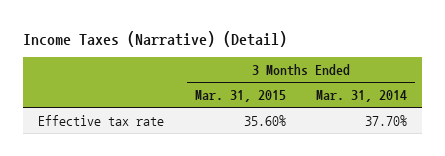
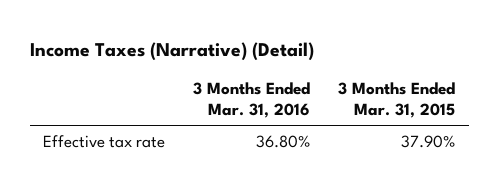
[315,89,407,102] Mar. 31, 2014 -> none
none -> [193,82,311,119] 3 Months Ended Mar. 31, 2016
[243,114,286,126] 35.60% -> [400,135,455,149] 37.90%

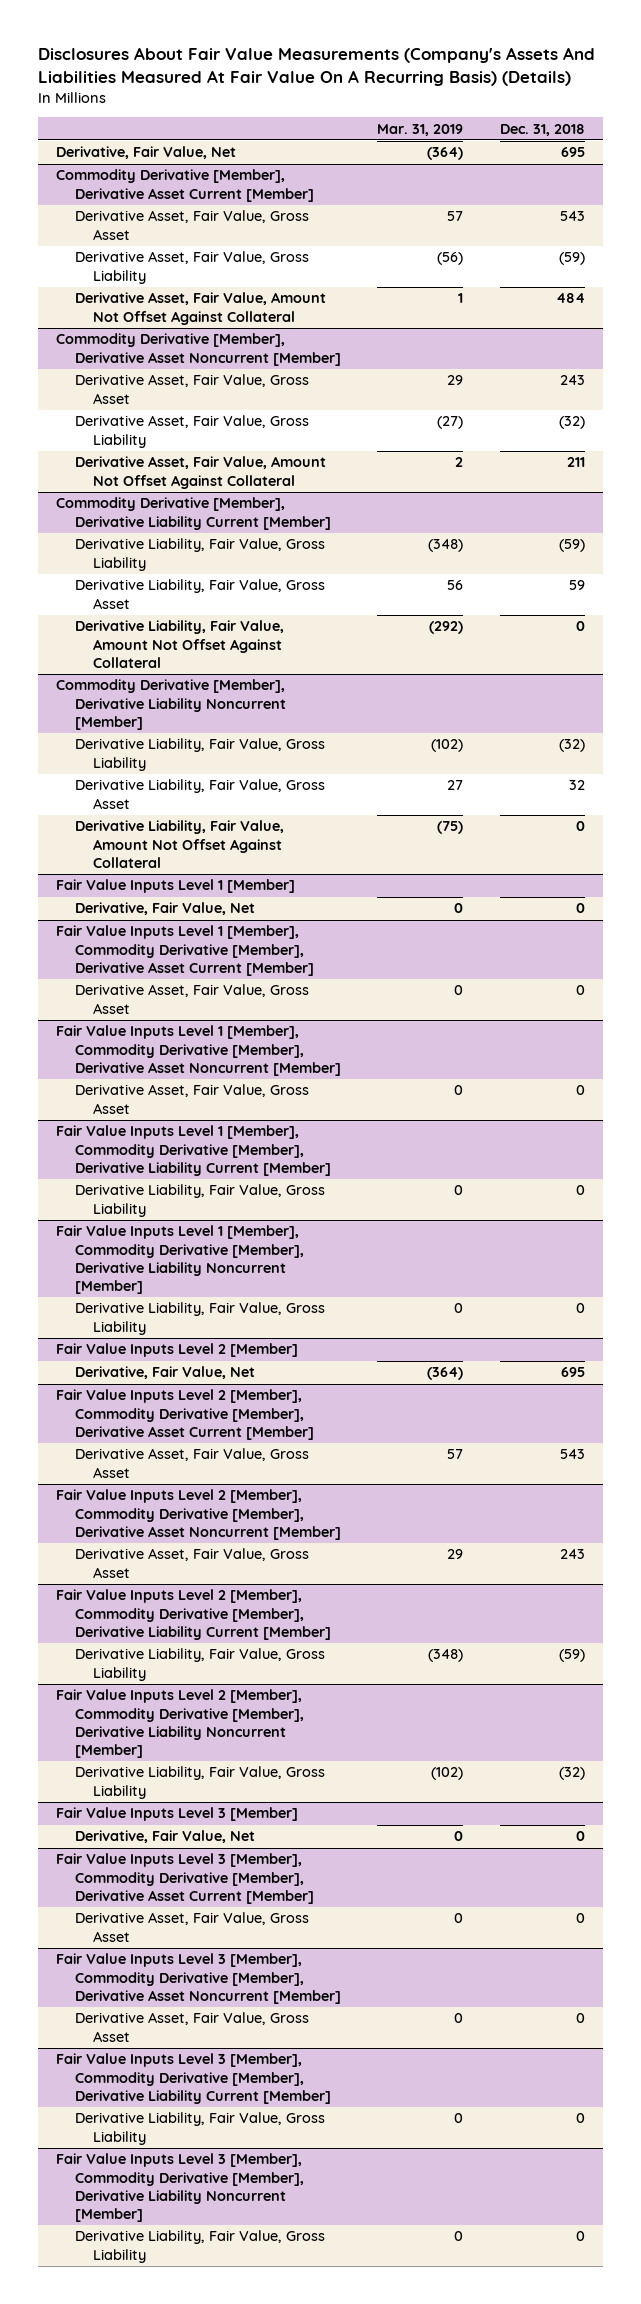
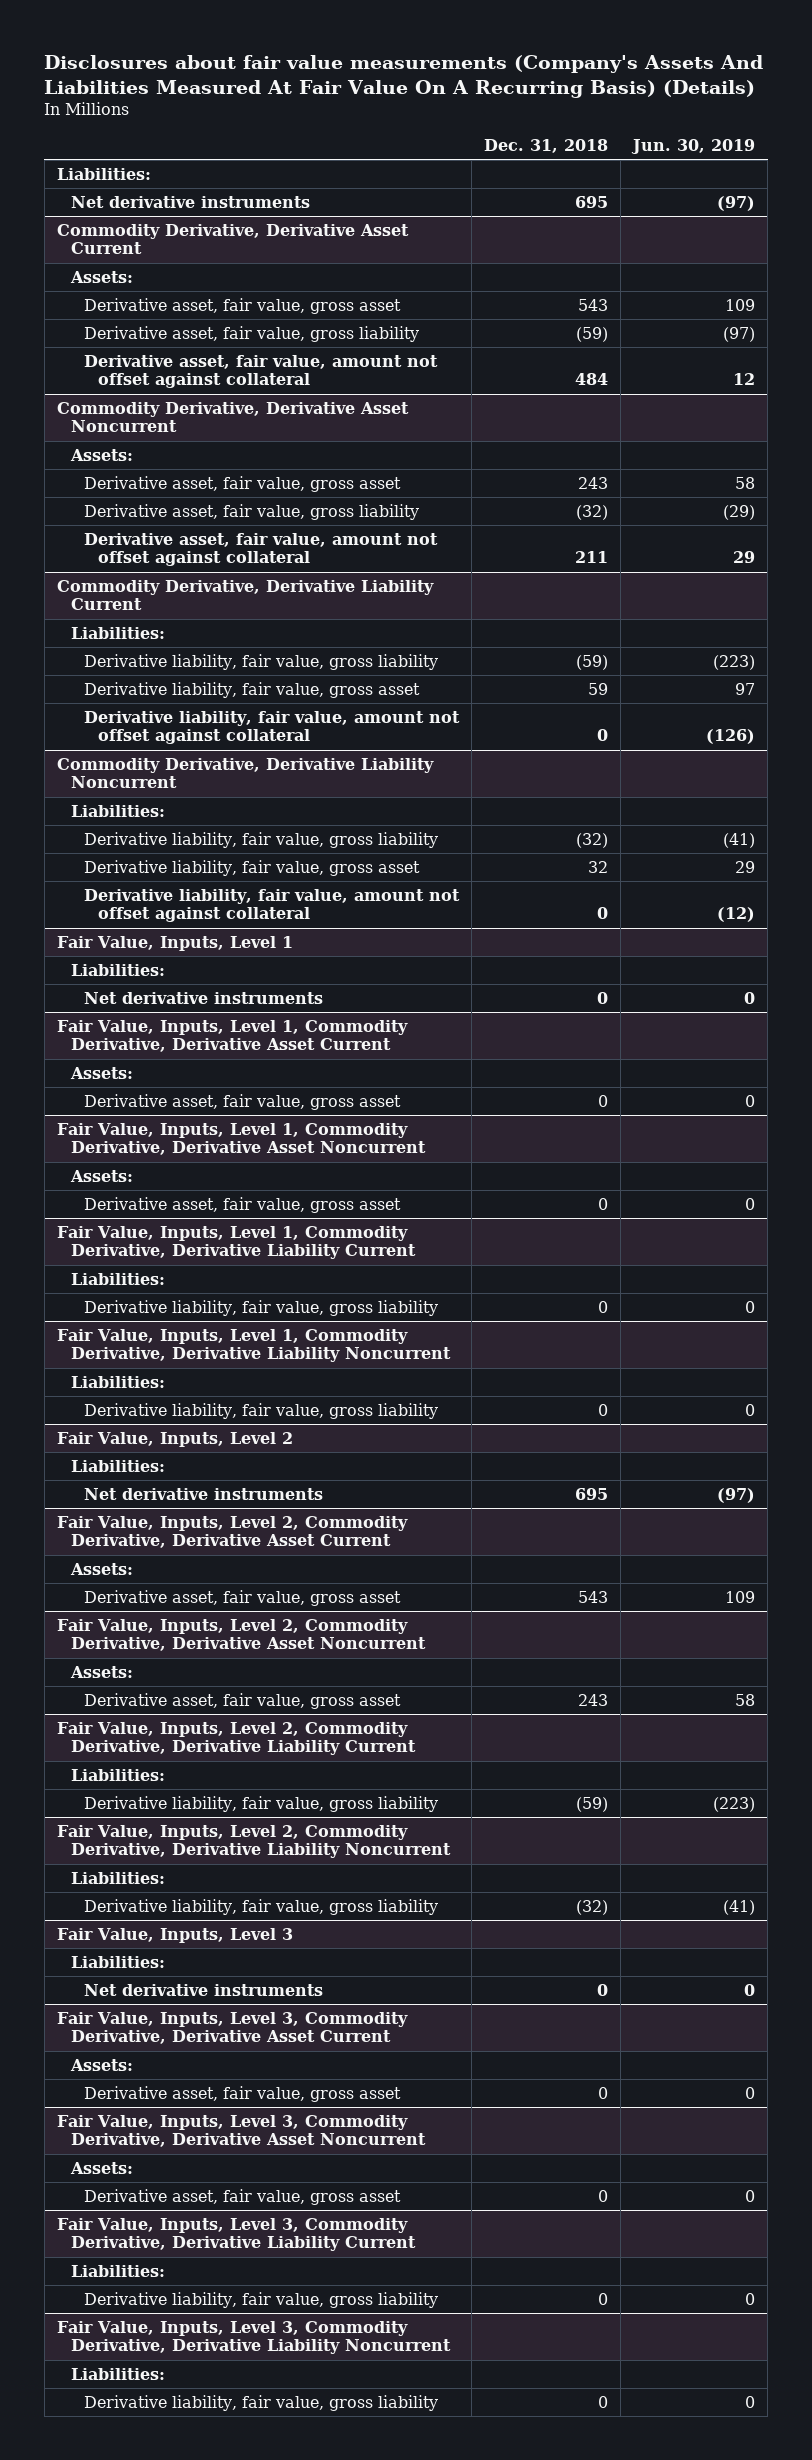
[37,47,595,86] Disclosures About Fair Value Measurements (Company's Assets And Liabilities Measured At Fair Value On A Recurring Basis) (Details) -> [44,55,764,98] Disclosures about fair value measurements (Company's Assets And Liabilities Measured At Fair Value On A Recurring Basis) (Details)
[377,123,464,136] Mar. 31, 2019 -> none
none -> [631,139,756,155] Jun. 30, 2019
none -> [56,167,151,180] Liabilities:
[55,146,236,160] Derivative, Fair Value, Net -> [70,195,310,208] Net derivative instruments
[55,169,314,202] Commodity Derivative [Member], Derivative Asset Current [Member] -> [56,223,409,255] Commodity Derivative, Derivative Asset Current
none -> [69,270,133,283] Assets:
[74,210,309,240] Derivative Asset, Fair Value, Gross Asset -> [84,297,402,314] Derivative asset, fair value, gross asset
[74,251,309,284] Derivative Asset, Fair Value, Gross Liability -> [84,325,420,342] Derivative asset, fair value, gross liability
[74,292,326,325] Derivative Asset, Fair Value, Amount Not Offset Against Collateral -> [84,354,439,389] Derivative asset, fair value, amount not offset against collateral
[55,333,341,366] Commodity Derivative [Member], Derivative Asset Noncurrent [Member] -> [56,401,409,433] Commodity Derivative, Derivative Asset Noncurrent
none -> [69,448,133,461] Assets:
[74,374,309,404] Derivative Asset, Fair Value, Gross Asset -> [84,475,402,492] Derivative asset, fair value, gross asset
[74,415,309,448] Derivative Asset, Fair Value, Gross Liability -> [84,503,420,520] Derivative asset, fair value, gross liability
[74,456,326,489] Derivative Asset, Fair Value, Amount Not Offset Against Collateral -> [84,532,439,567] Derivative asset, fair value, amount not offset against collateral
[55,497,331,530] Commodity Derivative [Member], Derivative Liability Current [Member] -> [56,579,434,611] Commodity Derivative, Derivative Liability Current
none -> [70,626,165,639] Liabilities:
[74,538,325,571] Derivative Liability, Fair Value, Gross Liability -> [84,653,439,670] Derivative liability, fair value, gross liability
[74,579,325,609] Derivative Liability, Fair Value, Gross Asset -> [84,681,421,698] Derivative liability, fair value, gross asset
[74,620,284,668] Derivative Liability, Fair Value, Amount Not Offset Against Collateral -> [84,710,461,745] Derivative liability, fair value, amount not offset against collateral
[55,679,286,730] Commodity Derivative [Member], Derivative Liability Noncurrent [Member] -> [56,757,434,789] Commodity Derivative, Derivative Liability Noncurrent
none -> [70,804,165,817] Liabilities:
[74,738,325,771] Derivative Liability, Fair Value, Gross Liability -> [84,831,439,848] Derivative liability, fair value, gross liability
[74,779,325,809] Derivative Liability, Fair Value, Gross Asset -> [84,859,421,876] Derivative liability, fair value, gross asset
[74,820,284,868] Derivative Liability, Fair Value, Amount Not Offset Against Collateral -> [84,888,461,923] Derivative liability, fair value, amount not offset against collateral
[55,879,295,894] Fair Value Inputs Level 1 [Member] -> [56,935,293,951] Fair Value, Inputs, Level 1
none -> [70,963,165,976] Liabilities:
[74,902,255,916] Derivative, Fair Value, Net -> [84,991,324,1004] Net derivative instruments
[55,925,314,976] Fair Value Inputs Level 1 [Member], Commodity Derivative [Member], Derivative Asset Current [Member] -> [56,1019,408,1053] Fair Value, Inputs, Level 1, Commodity Derivative, Derivative Asset Current
none -> [69,1066,133,1079] Assets:
[74,984,309,1014] Derivative Asset, Fair Value, Gross Asset -> [84,1093,402,1110] Derivative asset, fair value, gross asset
[55,1025,341,1076] Fair Value Inputs Level 1 [Member], Commodity Derivative [Member], Derivative Asset Noncurrent [Member] -> [56,1122,426,1156] Fair Value, Inputs, Level 1, Commodity Derivative, Derivative Asset Noncurrent
none -> [69,1169,133,1182] Assets:
[74,1084,309,1114] Derivative Asset, Fair Value, Gross Asset -> [84,1196,402,1213] Derivative asset, fair value, gross asset
[55,1125,331,1176] Fair Value Inputs Level 1 [Member], Commodity Derivative [Member], Derivative Liability Current [Member] -> [56,1225,416,1260] Fair Value, Inputs, Level 1, Commodity Derivative, Derivative Liability Current
none -> [70,1272,165,1285] Liabilities:
[74,1184,325,1217] Derivative Liability, Fair Value, Gross Liability -> [84,1299,439,1316] Derivative liability, fair value, gross liability
[55,1225,304,1295] Fair Value Inputs Level 1 [Member], Commodity Derivative [Member], Derivative Liability Noncurrent [Member] -> [56,1328,451,1363] Fair Value, Inputs, Level 1, Commodity Derivative, Derivative Liability Noncurrent
none -> [70,1375,165,1388] Liabilities:
[74,1302,325,1335] Derivative Liability, Fair Value, Gross Liability -> [84,1402,439,1419] Derivative liability, fair value, gross liability
[55,1343,298,1358] Fair Value Inputs Level 2 [Member] -> [56,1431,293,1447] Fair Value, Inputs, Level 2
none -> [70,1459,165,1472] Liabilities:
[74,1366,255,1380] Derivative, Fair Value, Net -> [84,1487,324,1500] Net derivative instruments
[55,1389,314,1440] Fair Value Inputs Level 2 [Member], Commodity Derivative [Member], Derivative Asset Current [Member] -> [56,1515,408,1549] Fair Value, Inputs, Level 2, Commodity Derivative, Derivative Asset Current
none -> [69,1562,133,1575] Assets:
[74,1448,309,1478] Derivative Asset, Fair Value, Gross Asset -> [84,1589,402,1606] Derivative asset, fair value, gross asset
[55,1489,341,1540] Fair Value Inputs Level 2 [Member], Commodity Derivative [Member], Derivative Asset Noncurrent [Member] -> [56,1618,426,1652] Fair Value, Inputs, Level 2, Commodity Derivative, Derivative Asset Noncurrent
none -> [69,1665,133,1678] Assets:
[74,1548,309,1578] Derivative Asset, Fair Value, Gross Asset -> [84,1692,402,1709] Derivative asset, fair value, gross asset
[55,1589,331,1640] Fair Value Inputs Level 2 [Member], Commodity Derivative [Member], Derivative Liability Current [Member] -> [56,1721,416,1756] Fair Value, Inputs, Level 2, Commodity Derivative, Derivative Liability Current
none -> [70,1768,165,1781] Liabilities:
[74,1648,325,1681] Derivative Liability, Fair Value, Gross Liability -> [84,1795,439,1812] Derivative liability, fair value, gross liability
[55,1689,304,1759] Fair Value Inputs Level 2 [Member], Commodity Derivative [Member], Derivative Liability Noncurrent [Member] -> [56,1824,451,1859] Fair Value, Inputs, Level 2, Commodity Derivative, Derivative Liability Noncurrent
none -> [70,1871,165,1884] Liabilities:
[74,1766,325,1799] Derivative Liability, Fair Value, Gross Liability -> [84,1898,439,1915] Derivative liability, fair value, gross liability
[55,1807,298,1822] Fair Value Inputs Level 3 [Member] -> [56,1927,293,1943] Fair Value, Inputs, Level 3
none -> [70,1955,165,1968] Liabilities:
[74,1830,255,1844] Derivative, Fair Value, Net -> [84,1983,324,1996] Net derivative instruments
[55,1853,314,1904] Fair Value Inputs Level 3 [Member], Commodity Derivative [Member], Derivative Asset Current [Member] -> [56,2011,408,2045] Fair Value, Inputs, Level 3, Commodity Derivative, Derivative Asset Current
none -> [69,2058,133,2071] Assets:
[74,1912,309,1942] Derivative Asset, Fair Value, Gross Asset -> [84,2085,402,2102] Derivative asset, fair value, gross asset
[55,1953,341,2004] Fair Value Inputs Level 3 [Member], Commodity Derivative [Member], Derivative Asset Noncurrent [Member] -> [56,2114,426,2148] Fair Value, Inputs, Level 3, Commodity Derivative, Derivative Asset Noncurrent
none -> [69,2161,133,2174] Assets:
[74,2012,309,2042] Derivative Asset, Fair Value, Gross Asset -> [84,2188,402,2205] Derivative asset, fair value, gross asset
[55,2053,331,2104] Fair Value Inputs Level 3 [Member], Commodity Derivative [Member], Derivative Liability Current [Member] -> [56,2217,416,2252] Fair Value, Inputs, Level 3, Commodity Derivative, Derivative Liability Current
none -> [70,2264,165,2277] Liabilities:
[74,2112,325,2145] Derivative Liability, Fair Value, Gross Liability -> [84,2291,439,2308] Derivative liability, fair value, gross liability
[55,2153,304,2223] Fair Value Inputs Level 3 [Member], Commodity Derivative [Member], Derivative Liability Noncurrent [Member] -> [56,2320,451,2355] Fair Value, Inputs, Level 3, Commodity Derivative, Derivative Liability Noncurrent
none -> [70,2367,165,2380] Liabilities:
[74,2230,325,2263] Derivative Liability, Fair Value, Gross Liability -> [84,2394,439,2411] Derivative liability, fair value, gross liability

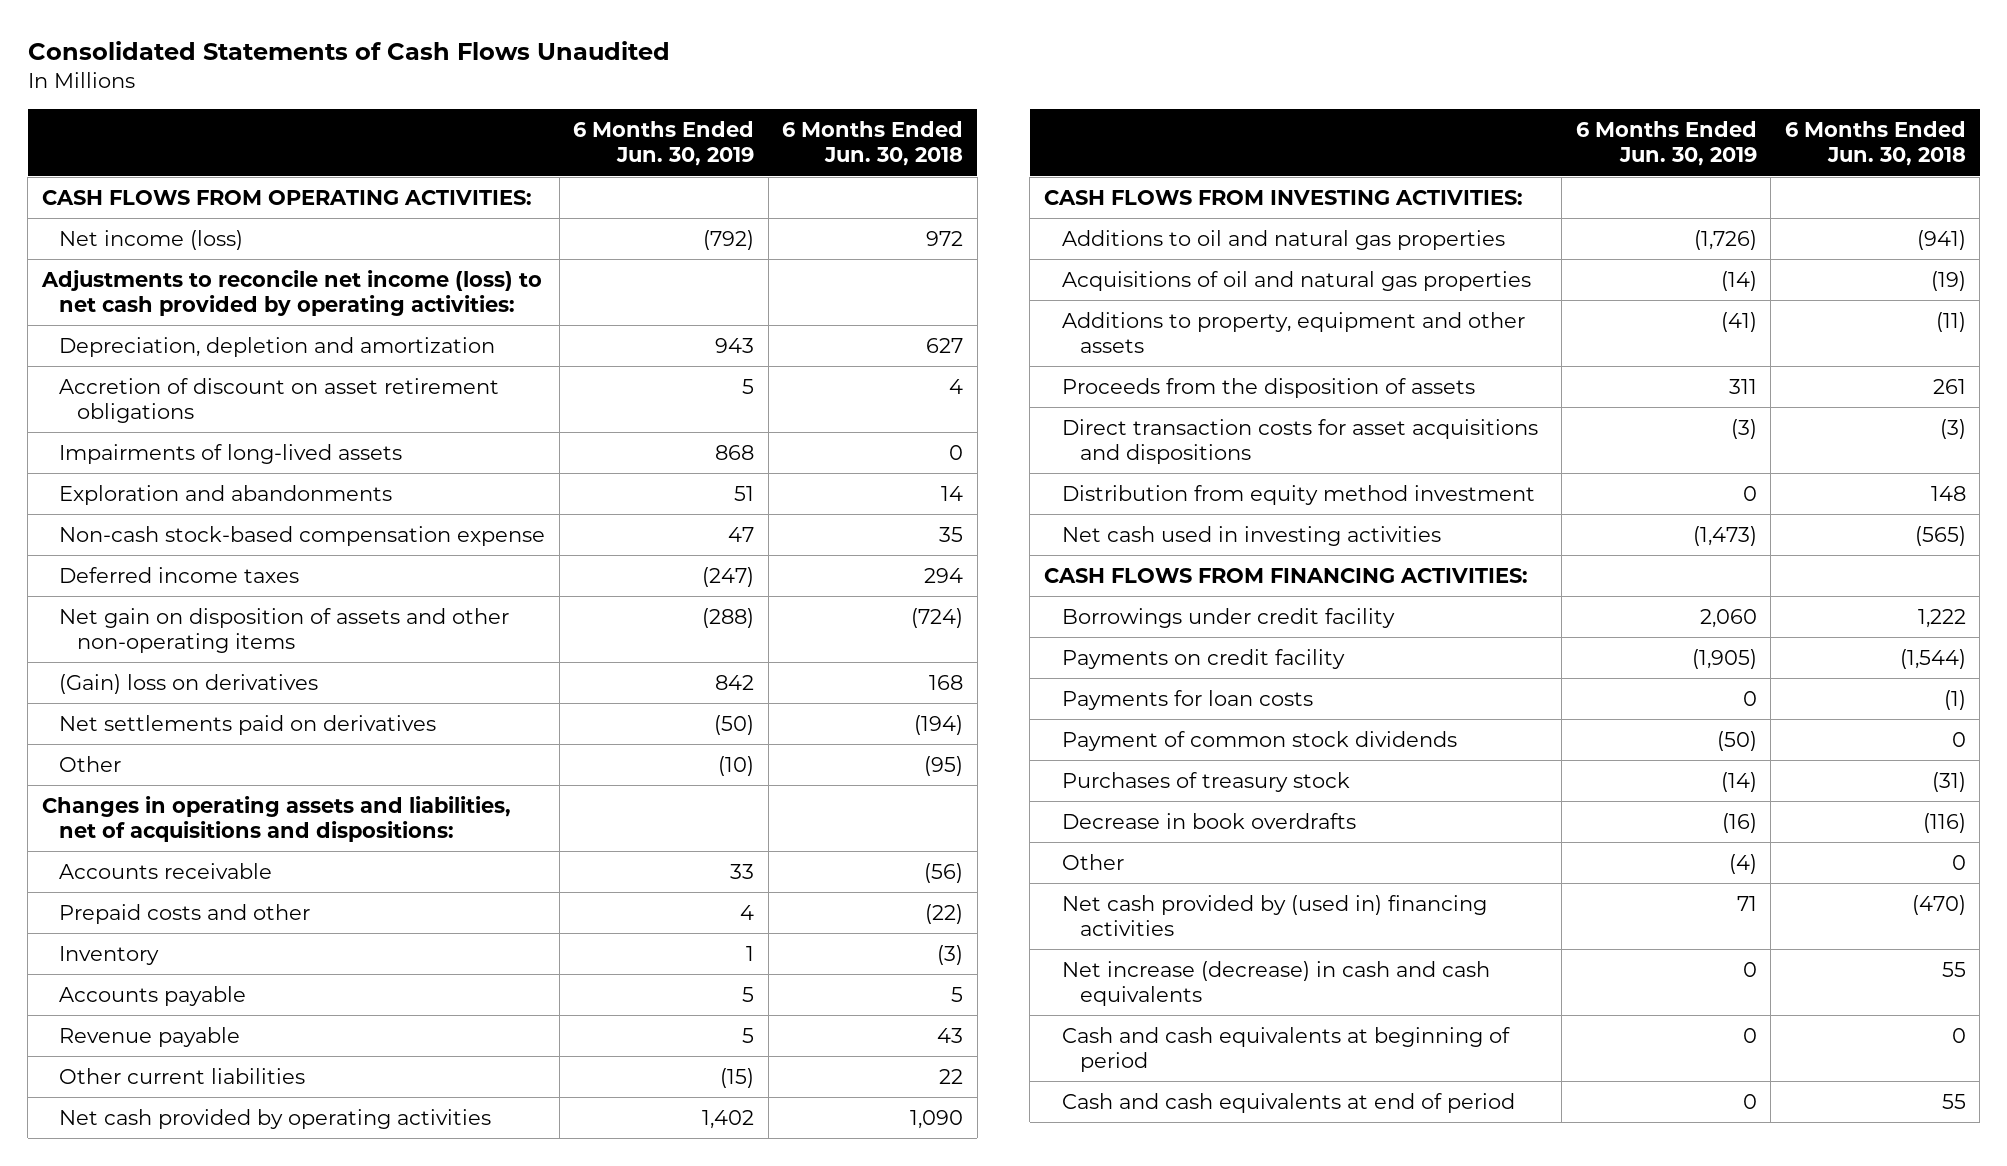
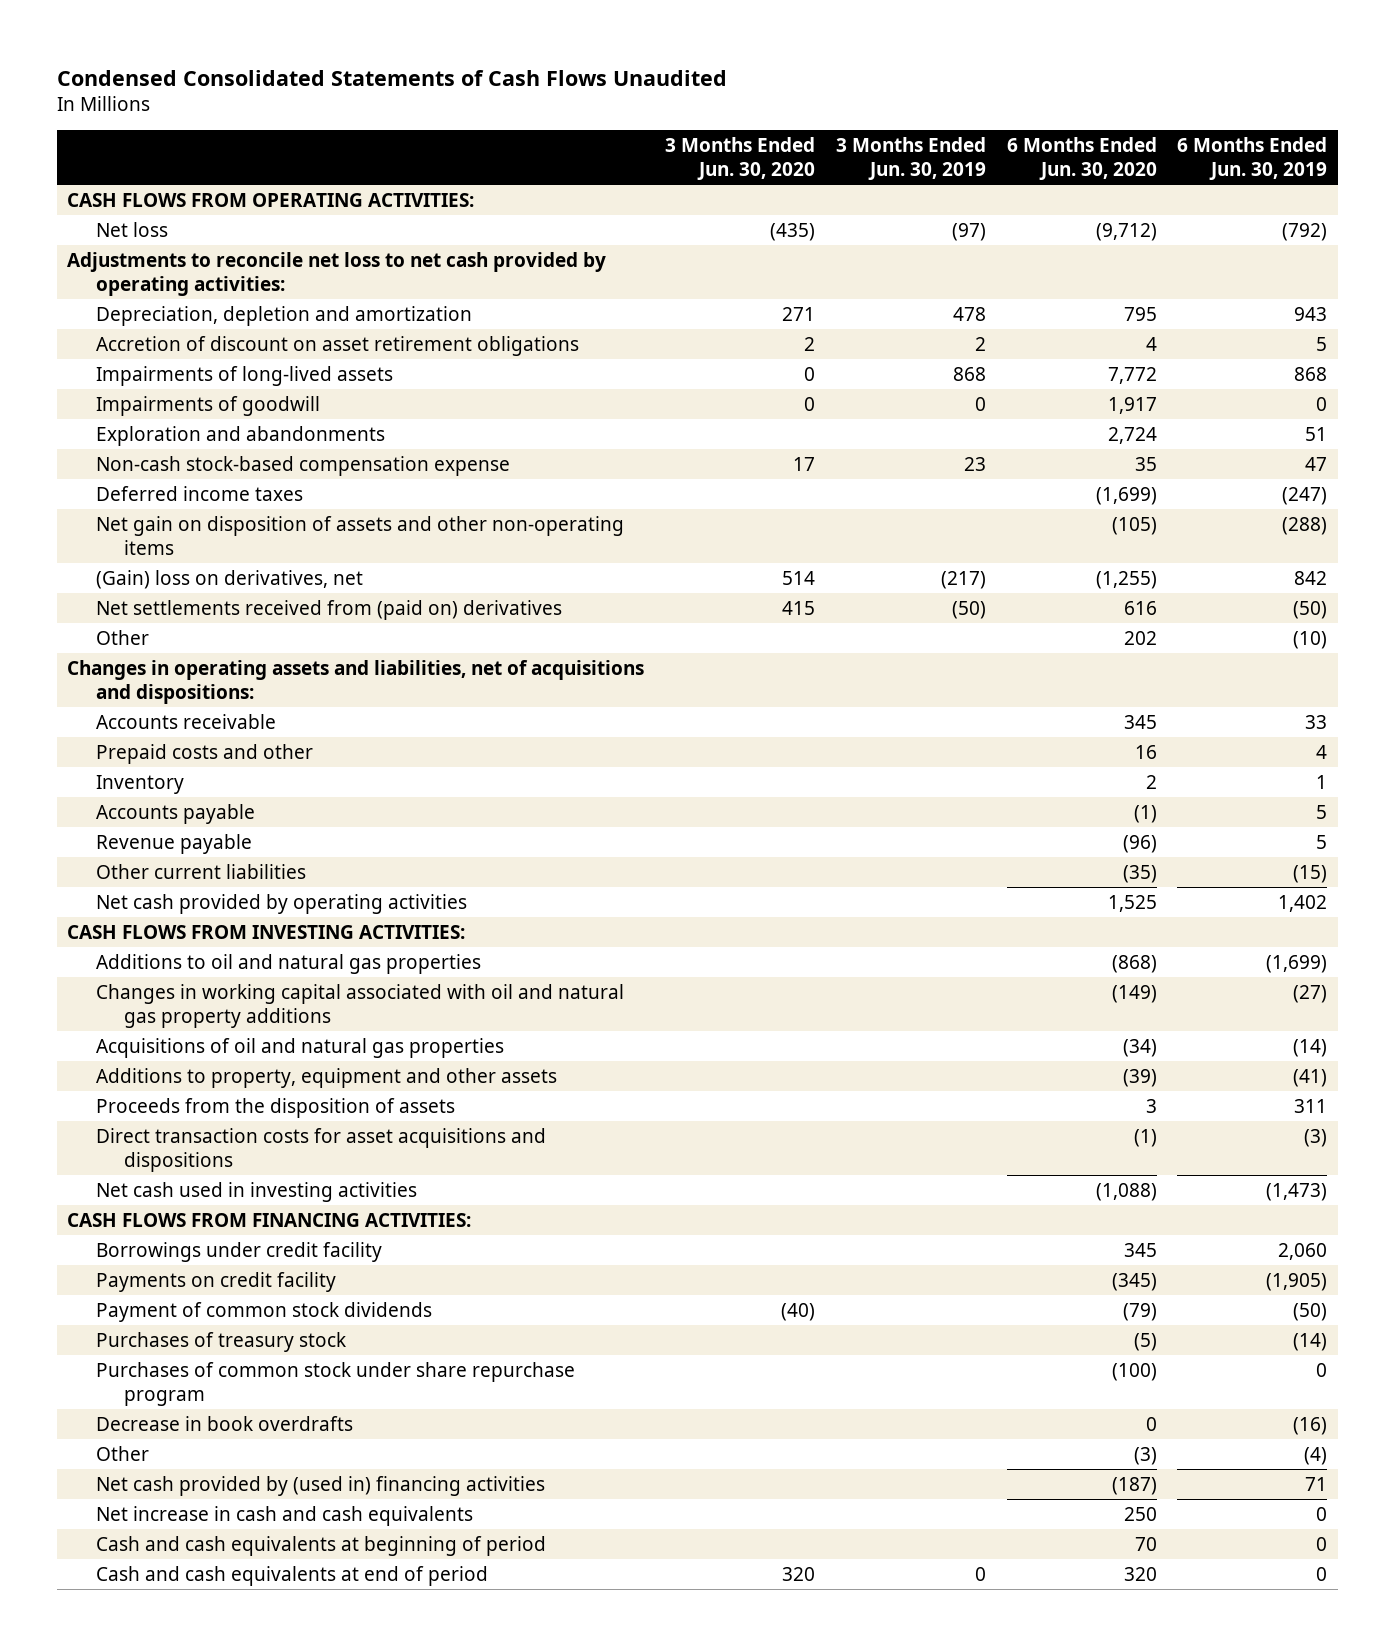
[27,41,670,61] Consolidated Statements of Cash Flows Unaudited -> [56,70,727,87] Condensed Consolidated Statements of Cash Flows Unaudited
[782,121,964,167] 6 Months Ended Jun. 30, 2018 -> none
none -> [664,136,815,181] 3 Months Ended Jun. 30, 2020
none -> [835,136,986,181] 3 Months Ended Jun. 30, 2019
none -> [1006,136,1157,181] 6 Months Ended Jun. 30, 2020
[59,229,244,250] Net income (loss) -> [95,221,168,237] Net loss
[40,269,542,317] Adjustments to reconcile net income (loss) to net cash provided by operating activities: -> [67,251,607,297] Adjustments to reconcile net loss to net cash provided by operating activities:
none -> [95,395,320,416] Impairments of goodwill
[59,673,319,694] (Gain) loss on derivatives -> [95,569,363,589] (Gain) loss on derivatives, net
[59,714,437,735] Net settlements paid on derivatives -> [95,599,562,620] Net settlements received from (paid on) derivatives
[1693,229,1757,250] (1,726) -> [1266,954,1328,973] (1,699)
none -> [95,983,624,1029] Changes in working capital associated with oil and natural gas property additions
[1061,484,1535,505] Distribution from equity method investment -> none
[1061,689,1313,710] Payments for loan costs -> none
none -> [95,1361,575,1407] Purchases of common stock under share repurchase program
[1061,960,1490,1007] Net increase (decrease) in cash and cash equivalents -> [95,1505,473,1526] Net increase in cash and cash equivalents

